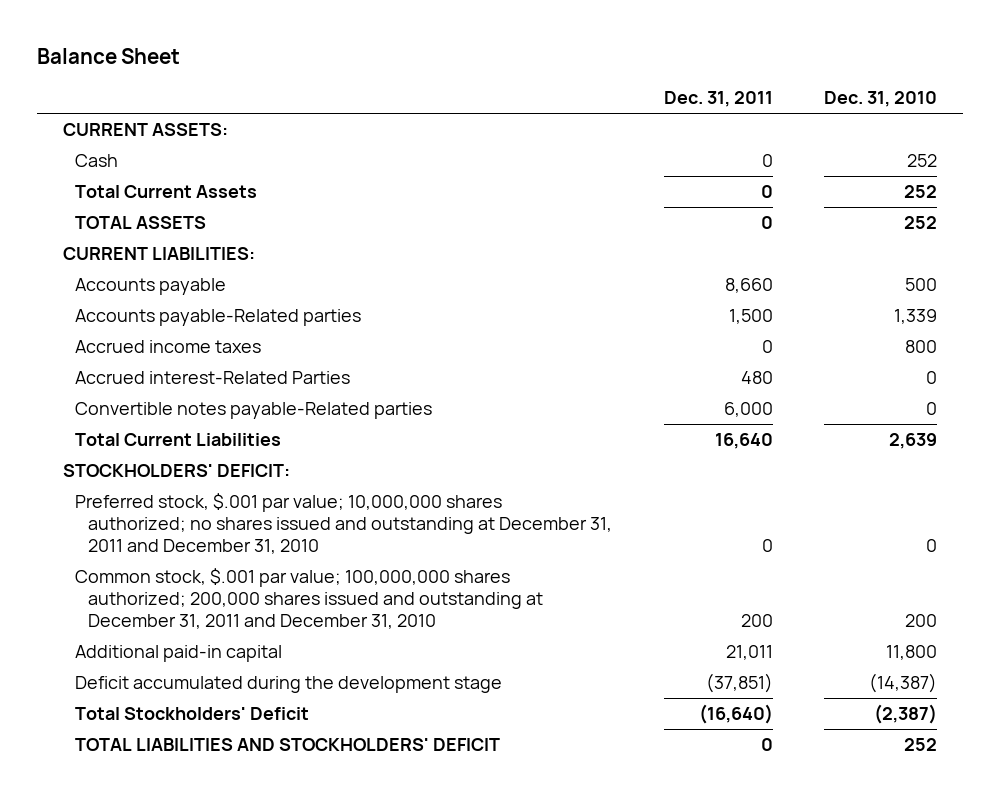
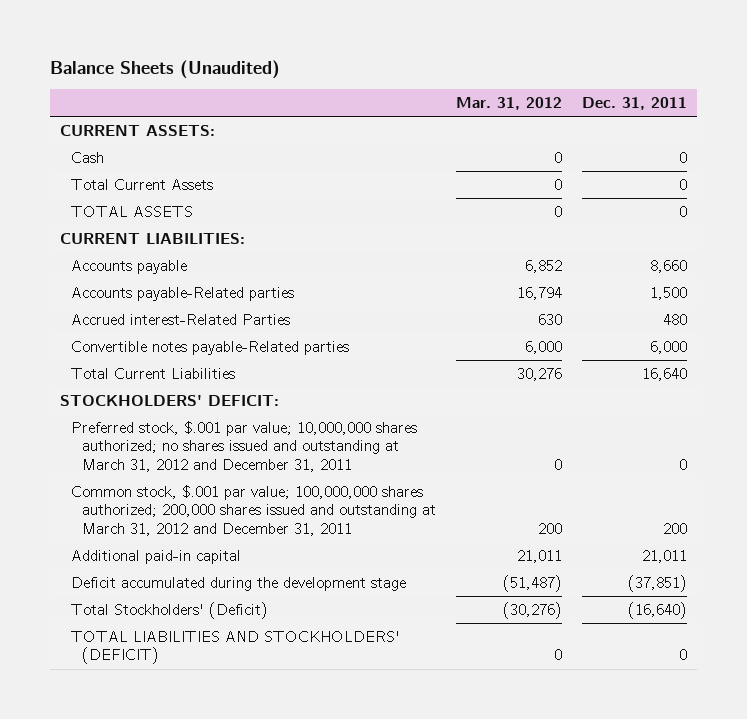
[36,48,180,65] Balance Sheet -> [49,59,280,79] Balance Sheets (Unaudited)
[824,91,938,108] Dec. 31, 2010 -> none
none -> [456,97,563,111] Mar. 31, 2012
[75,339,262,353] Accrued income taxes -> none
[75,492,613,555] Preferred stock, $.001 par value; 10,000,000 shares authorized; no shares issued and outstanding at December 31, 2011 and December 31, 2010 -> [71,420,418,473] Preferred stock, $.001 par value; 10,000,000 shares authorized; no shares issued and outstanding at March 31, 2012 and December 31, 2011
[75,567,544,630] Common stock, $.001 par value; 100,000,000 shares authorized; 200,000 shares issued and outstanding at December 31, 2011 and December 31, 2010 -> [71,484,437,537] Common stock, $.001 par value; 100,000,000 shares authorized; 200,000 shares issued and outstanding at March 31, 2012 and December 31, 2011
[75,706,310,720] Total Stockholders' Deficit -> [71,601,269,619] Total Stockholders' (Deficit)
[75,737,501,751] TOTAL LIABILITIES AND STOCKHOLDERS' DEFICIT -> [71,630,401,665] TOTAL LIABILITIES AND STOCKHOLDERS' (DEFICIT)

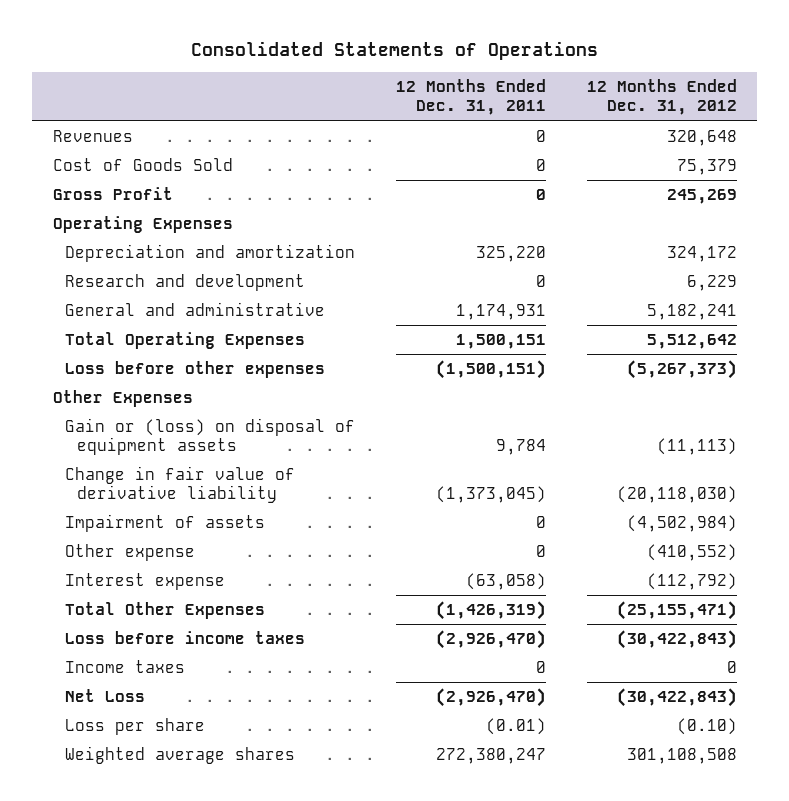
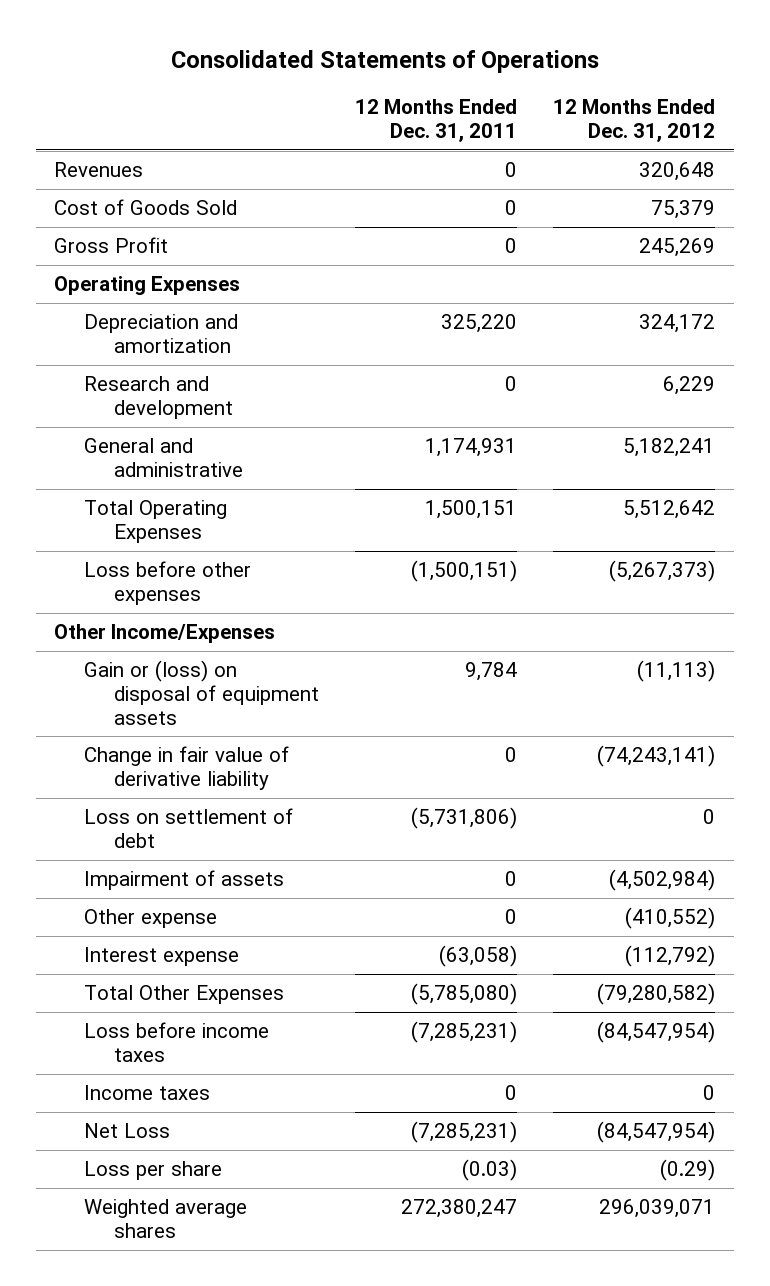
[52,390,193,408] Other Expenses -> [54,624,276,644] Other Income/Expenses
[435,486,546,504] (1,373,045) -> [505,747,518,763] 0
[616,486,737,504] (20,118,030) -> [597,745,716,768] (74,243,141)
none -> [84,808,294,848] Loss on settlement of debt
[435,601,546,621] (1,426,319) -> [411,983,518,1006] (5,785,080)
[616,601,737,621] (25,155,471) -> [597,983,716,1006] (79,280,582)
[435,630,546,650] (2,926,470) -> [411,1021,518,1044] (7,285,231)
[616,630,737,650] (30,422,843) -> [597,1021,716,1044] (84,547,954)
[435,688,546,708] (2,926,470) -> [411,1121,518,1144] (7,285,231)
[616,688,737,708] (30,422,843) -> [597,1121,716,1144] (84,547,954)
[485,718,546,736] (0.01) -> [462,1159,518,1182] (0.03)
[676,718,737,736] (0.10) -> [660,1159,716,1182] (0.29)
[626,748,737,765] 301,108,508 -> [599,1199,716,1219] 296,039,071

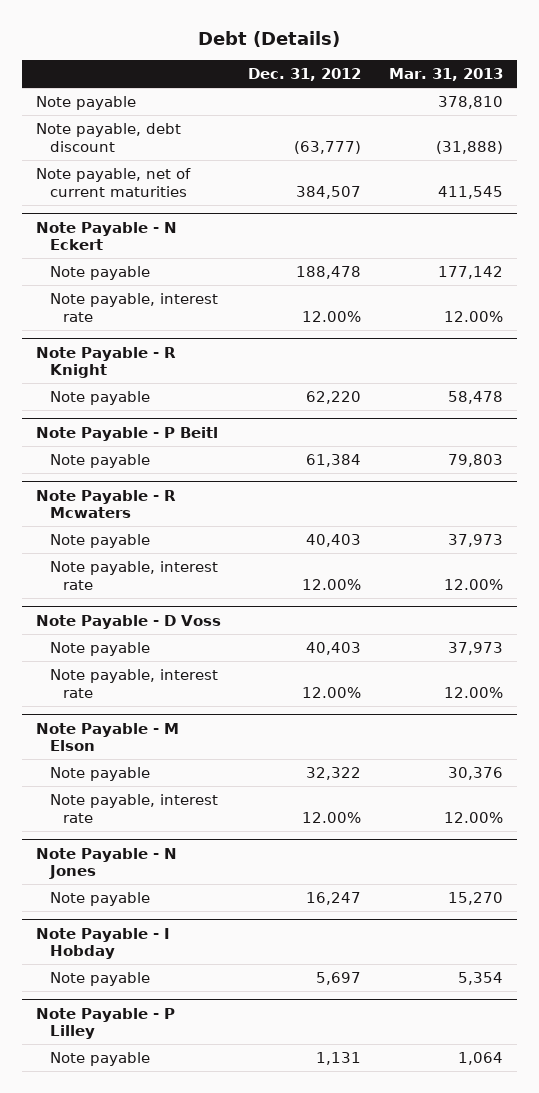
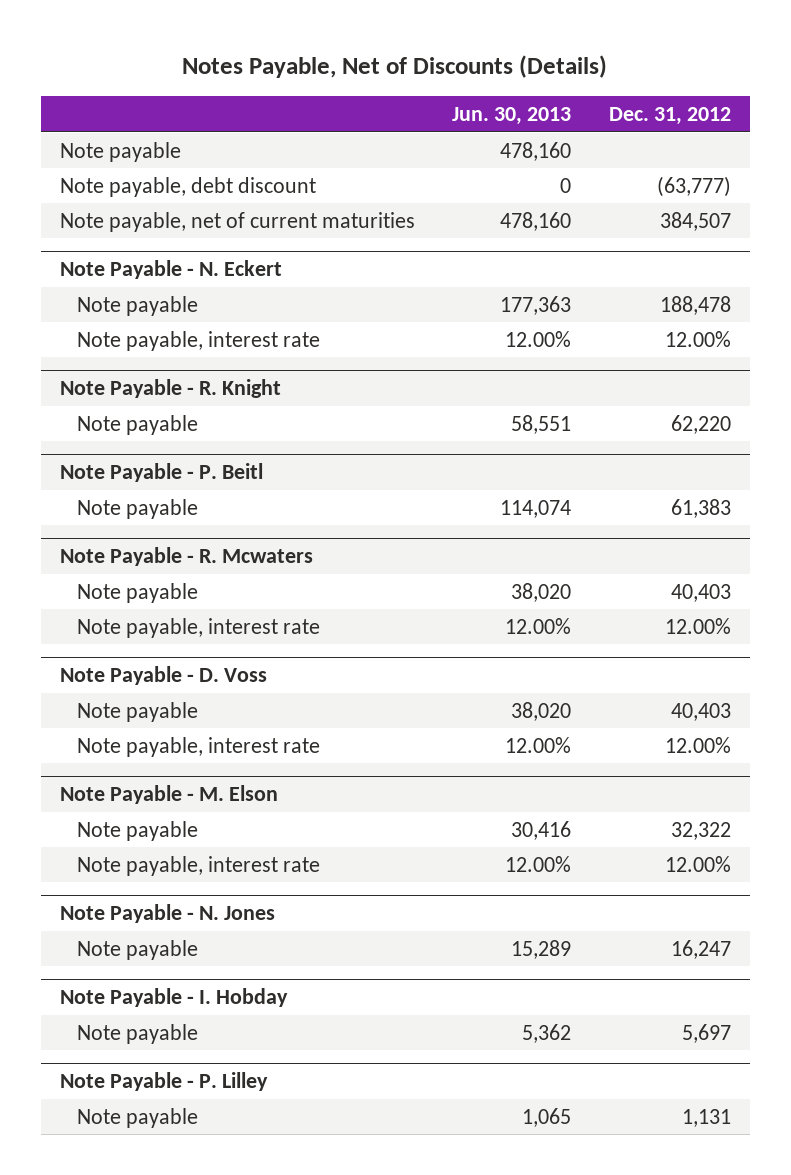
[198,31,341,48] Debt (Details) -> [182,55,608,79] Notes Payable, Net of Discounts (Details)
[389,68,504,82] Mar. 31, 2013 -> none
none -> [452,106,572,125] Jun. 30, 2013
[35,221,177,251] Note Payable - N Eckert -> [59,260,282,280] Note Payable - N. Eckert
[35,346,176,379] Note Payable - R Knight -> [59,379,281,399] Note Payable - R. Knight
[35,426,218,441] Note Payable - P Beitl -> [59,463,263,483] Note Payable - P. Beitl
[306,453,362,467] 61,384 -> [671,498,732,518] 61,383
[35,489,176,519] Note Payable - R Mcwaters -> [59,547,313,567] Note Payable - R. Mcwaters
[35,614,221,629] Note Payable - D Voss -> [59,666,267,686] Note Payable - D. Voss
[35,722,179,752] Note Payable - M Elson -> [59,785,278,805] Note Payable - M. Elson
[35,847,177,880] Note Payable - N Jones -> [59,904,275,924] Note Payable - N. Jones
[35,927,170,960] Note Payable - I Hobday -> [59,988,288,1008] Note Payable - I. Hobday
[35,1007,175,1040] Note Payable - P Lilley -> [59,1072,268,1092] Note Payable - P. Lilley

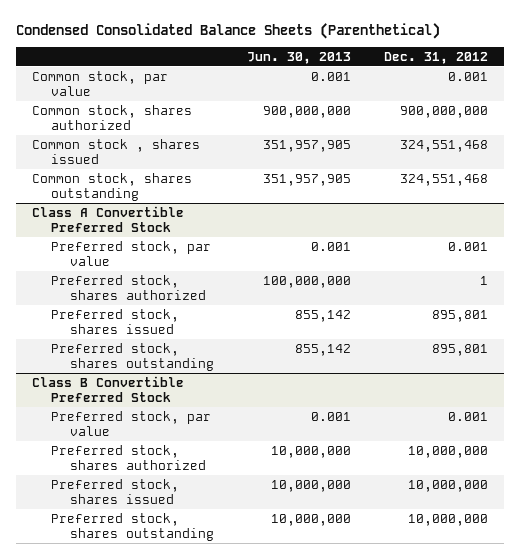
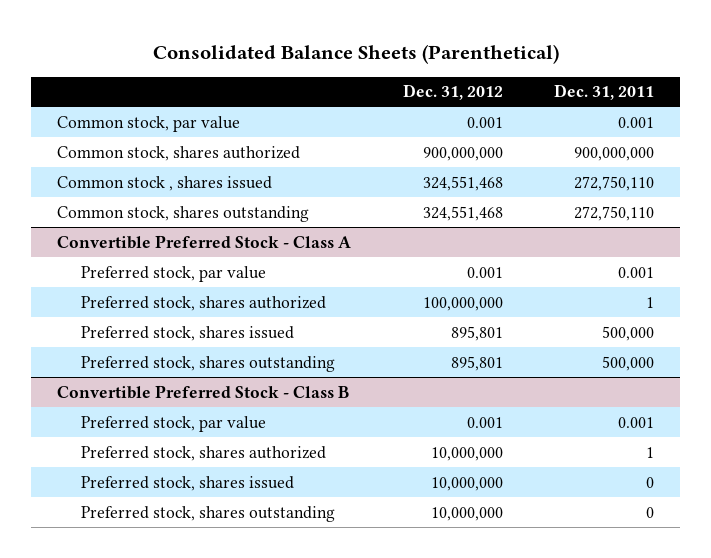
[15,22,440,39] Condensed Consolidated Balance Sheets (Parenthetical) -> [152,43,559,64] Consolidated Balance Sheets (Parenthetical)
[246,51,351,64] Jun. 30, 2013 -> none
none -> [554,84,655,101] Dec. 31, 2011
[32,205,185,233] Class A Convertible Preferred Stock -> [57,234,352,249] Convertible Preferred Stock - Class A
[479,275,488,285] 1 -> [422,296,503,311] 100,000,000
[32,375,185,403] Class B Convertible Preferred Stock -> [57,384,350,399] Convertible Preferred Stock - Class B

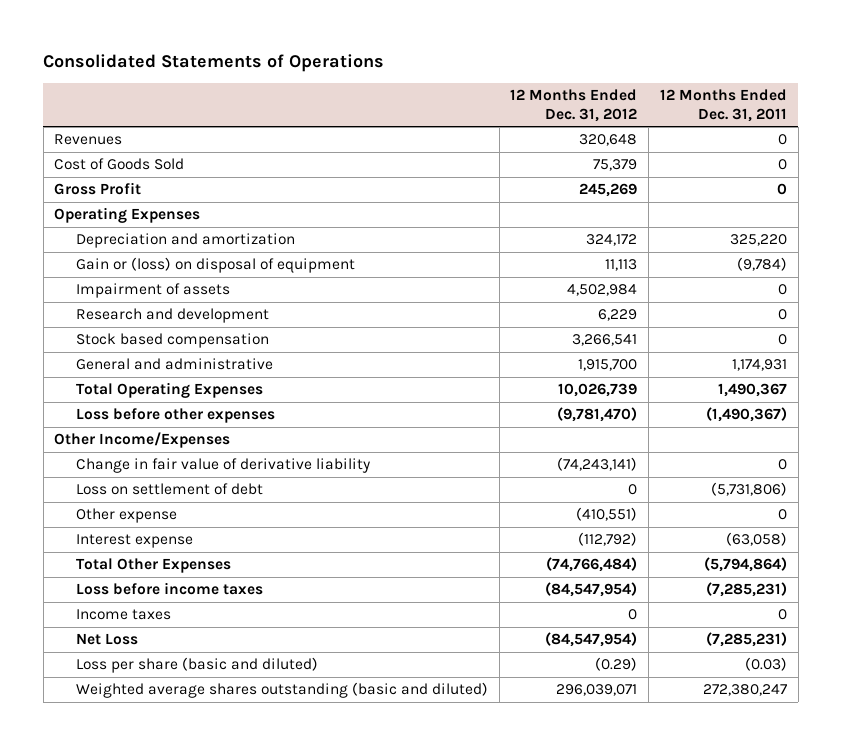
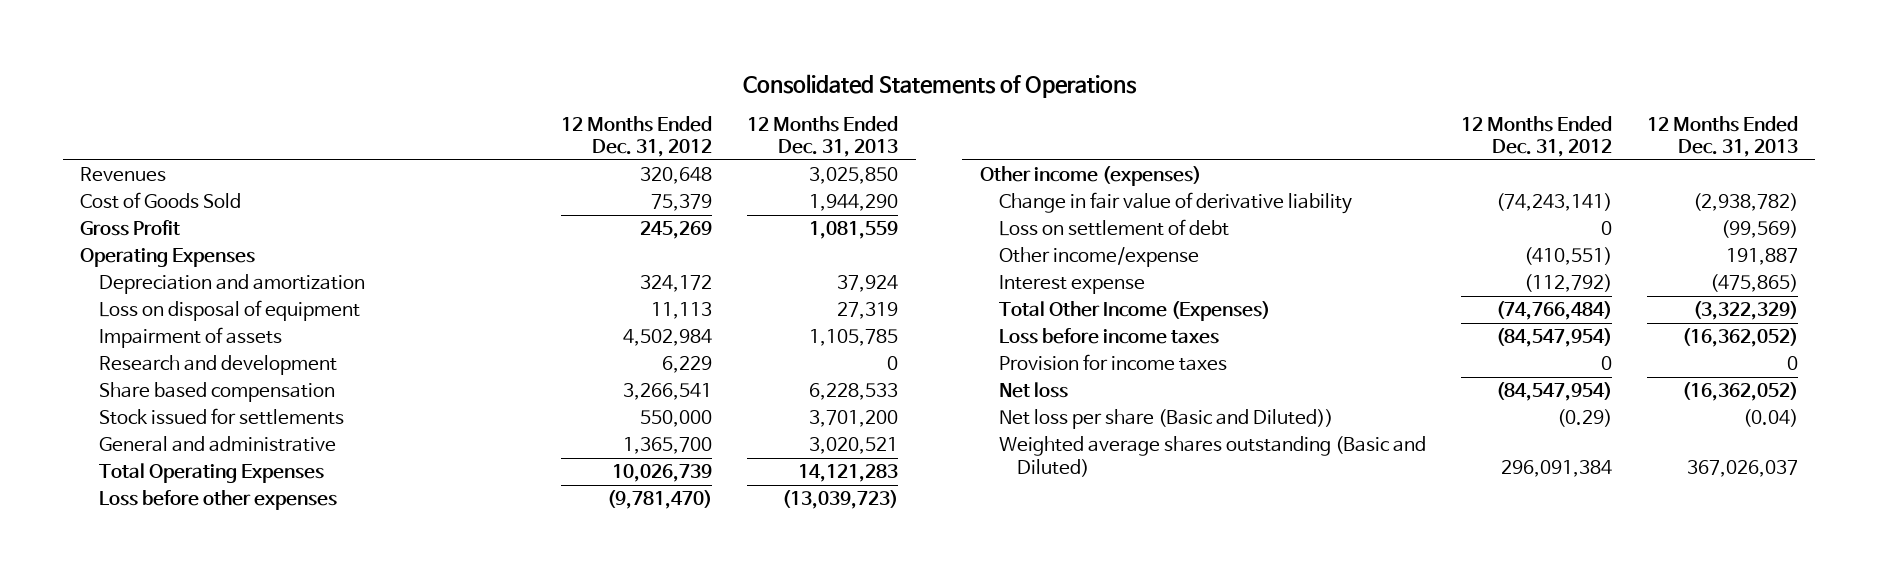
[660,89,788,122] 12 Months Ended Dec. 31, 2011 -> none
none -> [747,115,899,157] 12 Months Ended Dec. 31, 2013
[75,257,355,274] Gain or (loss) on disposal of equipment -> [98,300,360,322] Loss on disposal of equipment
[75,333,269,349] Stock based compensation -> [98,382,335,403] Share based compensation
none -> [98,408,344,426] Stock issued for settlements
[578,359,638,372] 1,915,700 -> [623,437,713,455] 1,365,700
[54,432,231,449] Other Income/Expenses -> [979,166,1201,187] Other income (expenses)
[75,508,177,524] Other expense -> [998,247,1199,268] Other income/expense
[75,558,231,574] Total Other Expenses -> [998,301,1270,322] Total Other Income (Expenses)
[75,609,171,621] Income taxes -> [998,354,1227,372] Provision for income taxes
[75,633,138,646] Net Loss -> [998,382,1068,399] Net loss
[75,657,318,674] Loss per share (basic and diluted) -> [998,409,1333,430] Net loss per share (Basic and Diluted))
[75,682,488,699] Weighted average shares outstanding (basic and diluted) -> [998,436,1426,477] Weighted average shares outstanding (Basic and Diluted)
[556,684,638,697] 296,039,071 -> [1500,459,1612,477] 296,091,384

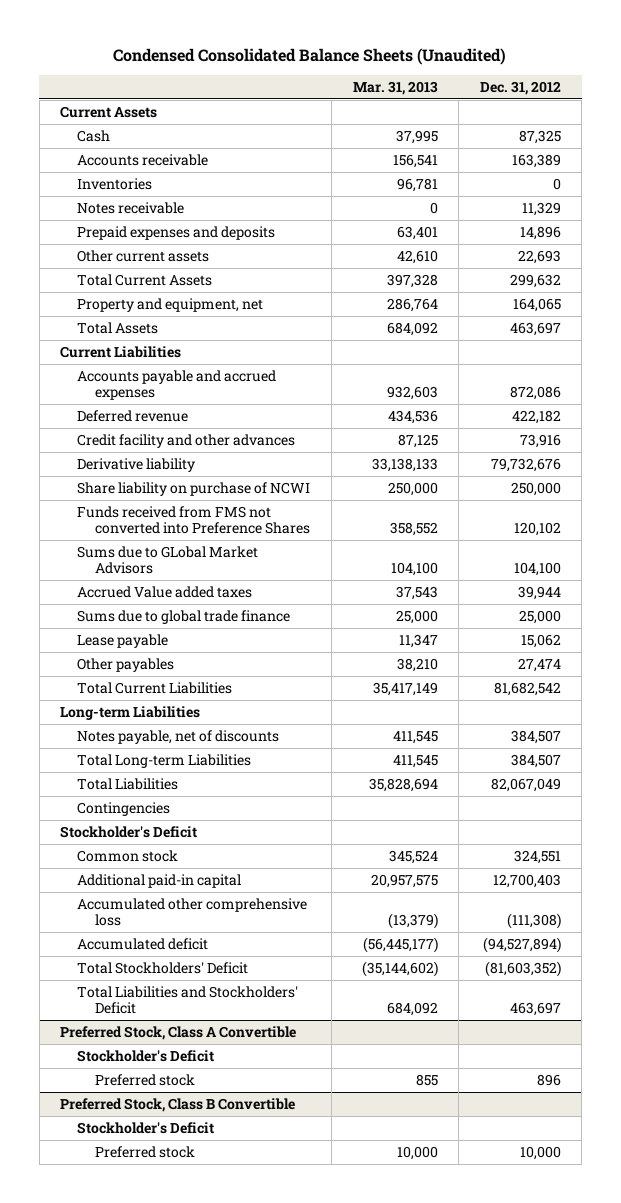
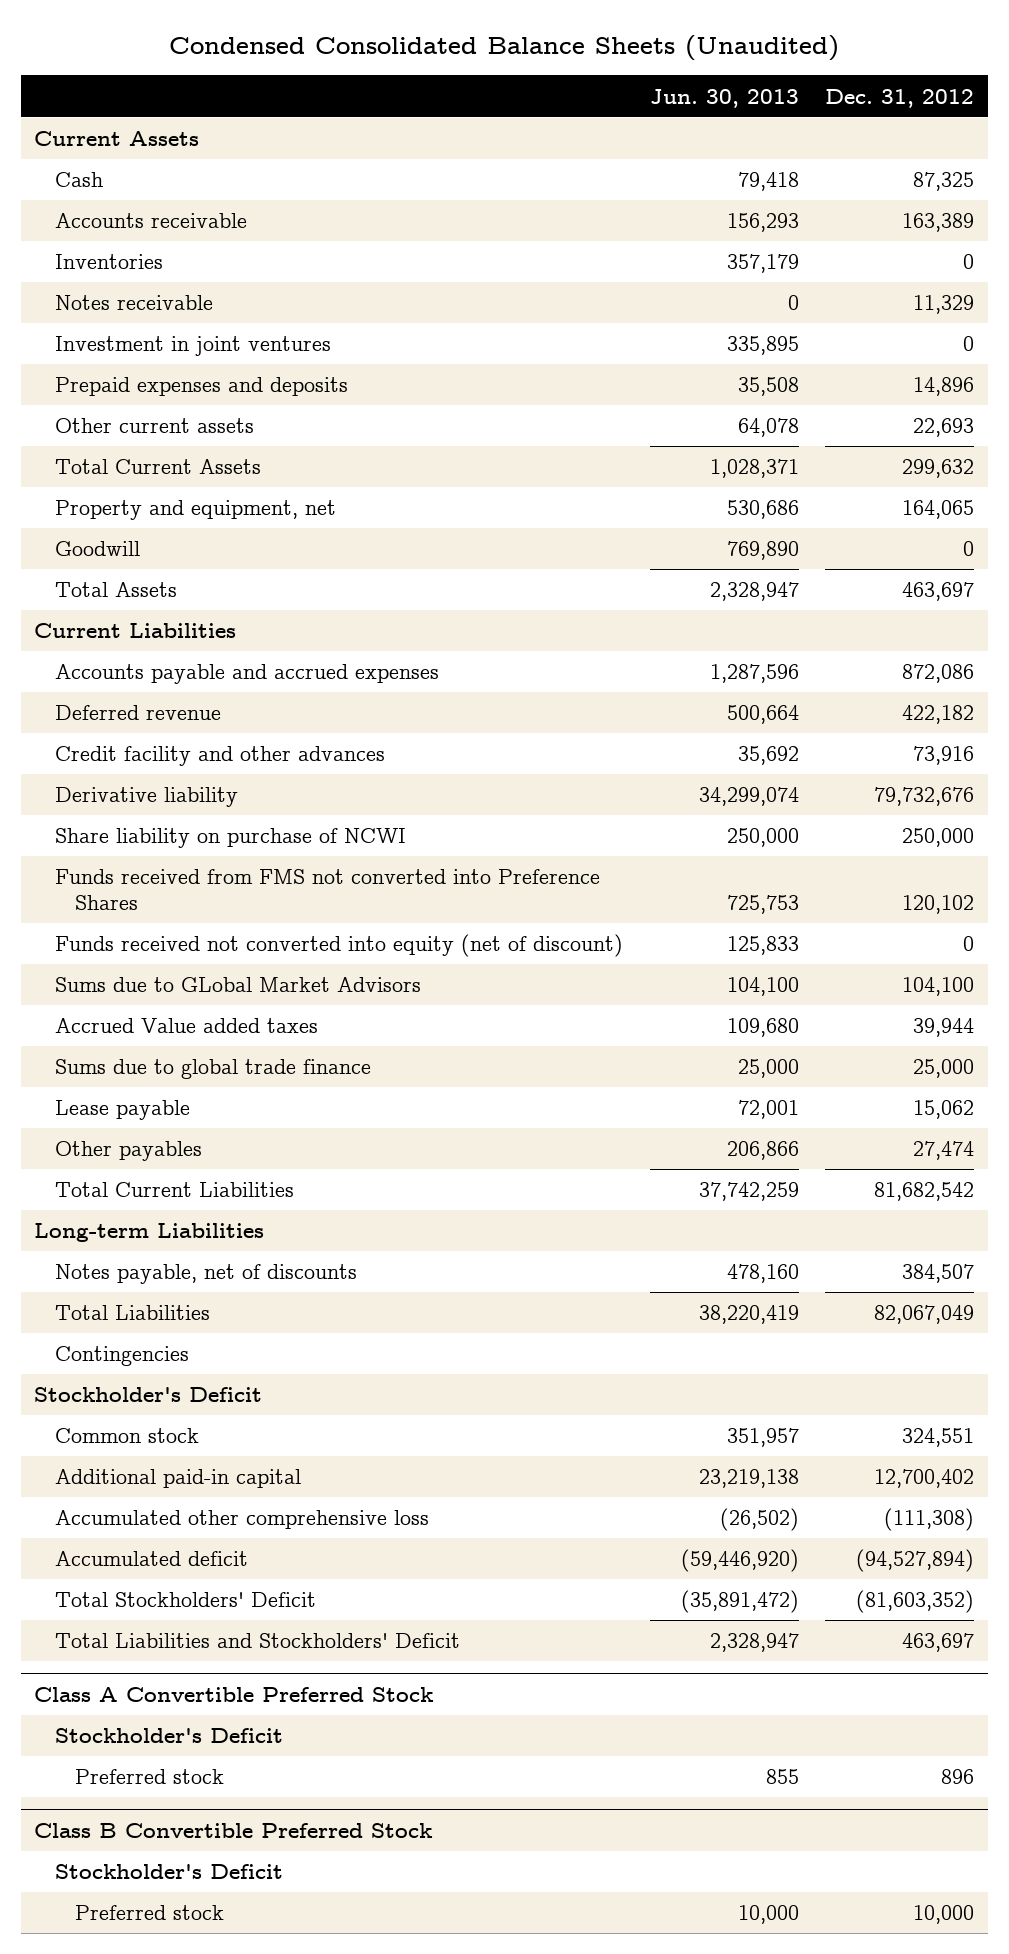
[352,81,438,96] Mar. 31, 2013 -> none
none -> [649,88,799,108] Jun. 30, 2013
none -> [54,336,331,357] Investment in joint ventures
none -> [54,541,140,557] Goodwill
none -> [54,934,623,958] Funds received not converted into equity (net of discount)
[77,754,252,769] Total Long-term Liabilities -> none
[492,874,561,889] 12,700,403 -> [874,1469,975,1489] 12,700,402
[60,1026,297,1041] Preferred Stock, Class A Convertible -> [34,1686,435,1702] Class A Convertible Preferred Stock
[60,1098,296,1113] Preferred Stock, Class B Convertible -> [34,1822,434,1838] Class B Convertible Preferred Stock

